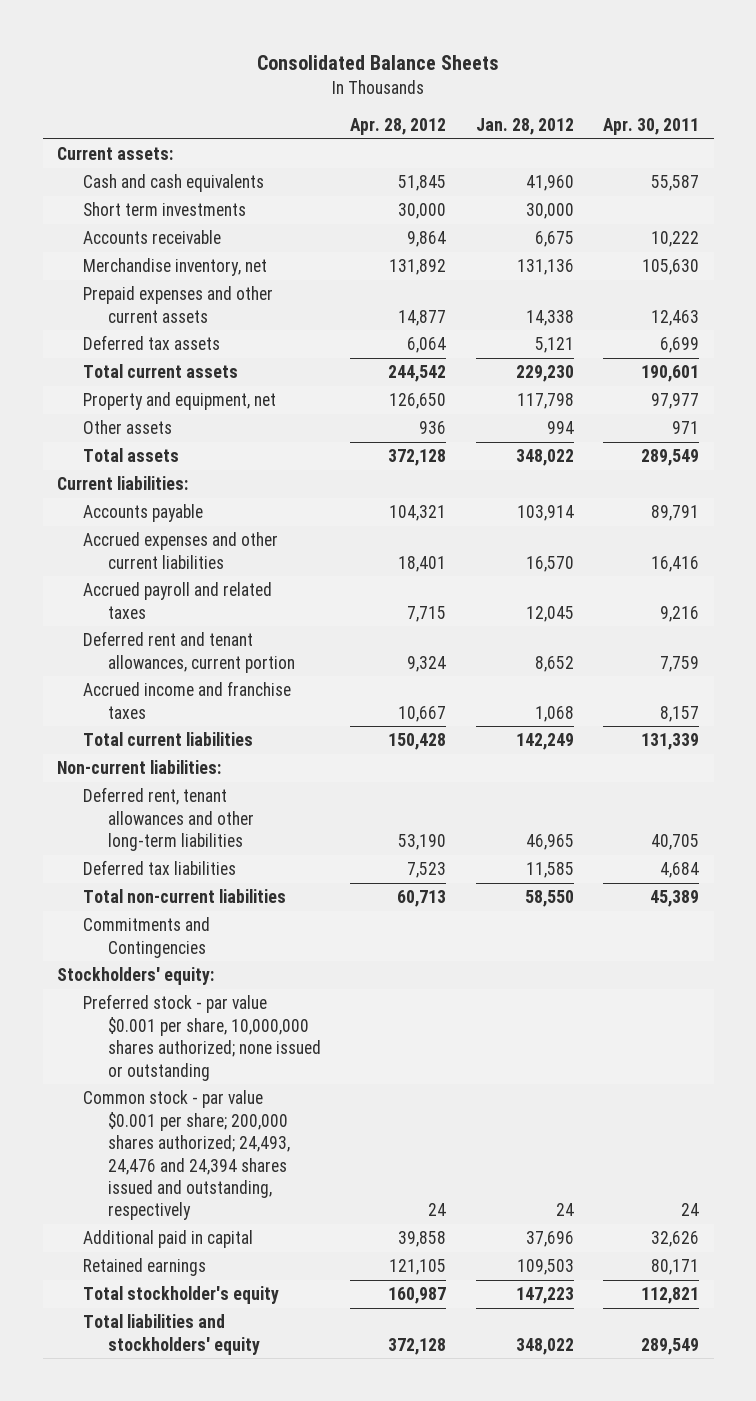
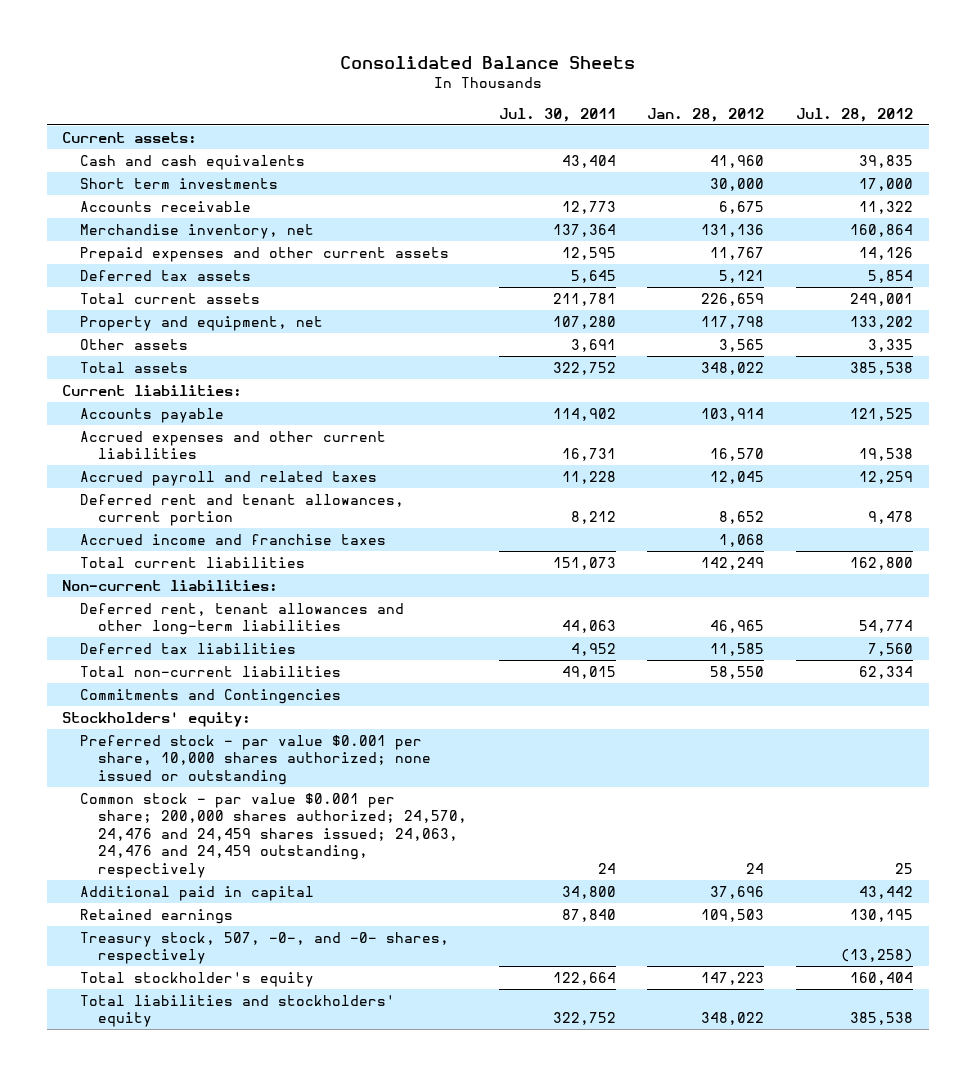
[350,118,447,136] Apr. 28, 2012 -> none
[602,118,699,136] Apr. 30, 2011 -> none
none -> [498,107,616,122] Jul. 30, 2011
none -> [795,107,913,122] Jul. 28, 2012
[525,309,574,326] 14,338 -> [710,246,765,260] 11,767
[515,365,574,383] 229,230 -> [701,292,765,306] 226,659
[546,421,574,435] 994 -> [719,338,765,352] 3,565
[82,994,322,1081] Preferred stock - par value $0.001 per share, 10,000,000 shares authorized; none issued or outstanding -> [80,734,432,785] Preferred stock - par value $0.001 per share, 10,000 shares authorized; none issued or outstanding
[82,1090,291,1221] Common stock - par value $0.001 per share; 200,000 shares authorized; 24,493, 24,476 and 24,394 shares issued and outstanding, respectively -> [80,792,468,878] Common stock - par value $0.001 per share; 200,000 shares authorized; 24,570, 24,476 and 24,459 shares issued; 24,063, 24,476 and 24,459 outstanding, respectively
none -> [80,931,450,965] Treasury stock, 507, -0-, and -0- shares, respectively

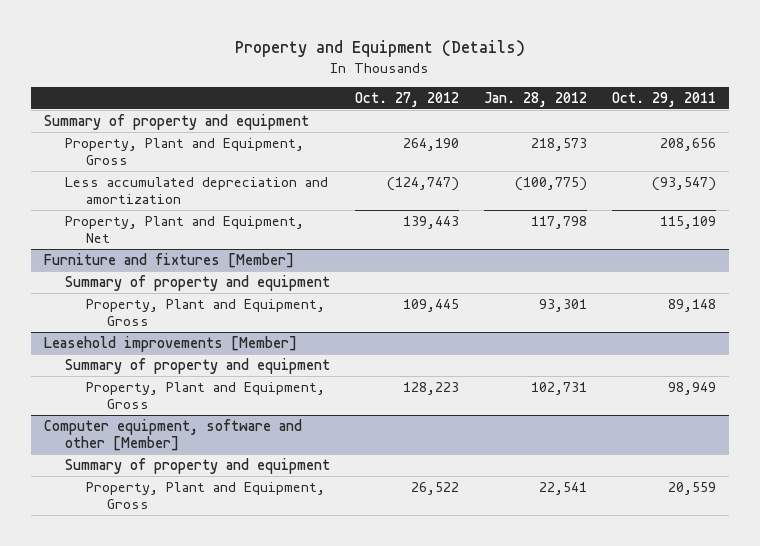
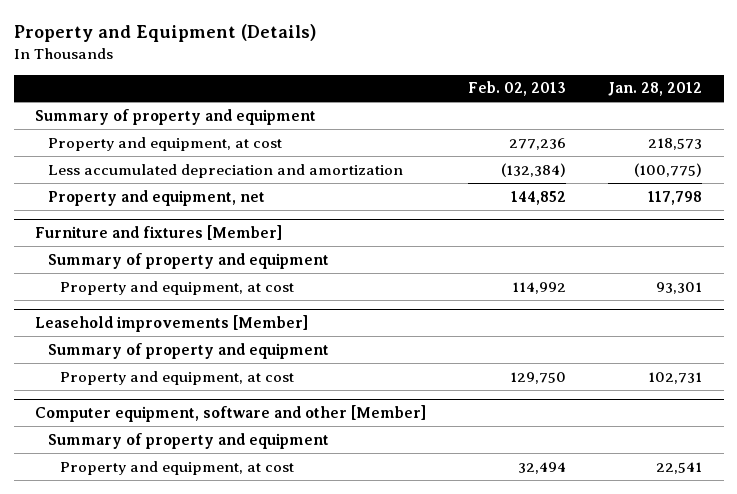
[355,91,460,107] Oct. 27, 2012 -> none
[612,91,717,107] Oct. 29, 2011 -> none
none -> [468,81,567,97] Feb. 02, 2013
[64,137,304,166] Property, Plant and Equipment, Gross -> [47,136,282,151] Property and equipment, at cost
[64,215,304,244] Property, Plant and Equipment, Net -> [47,189,265,206] Property and equipment, net
[86,298,326,327] Property, Plant and Equipment, Gross -> [60,280,295,295] Property and equipment, at cost
[86,381,326,410] Property, Plant and Equipment, Gross -> [60,370,295,385] Property and equipment, at cost
[86,481,326,510] Property, Plant and Equipment, Gross -> [60,460,295,475] Property and equipment, at cost

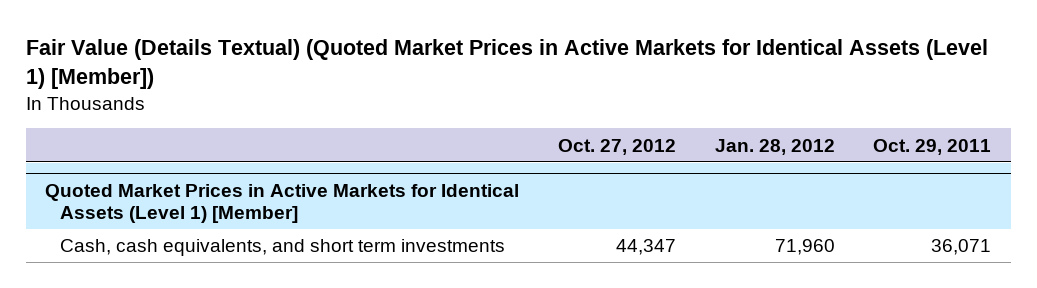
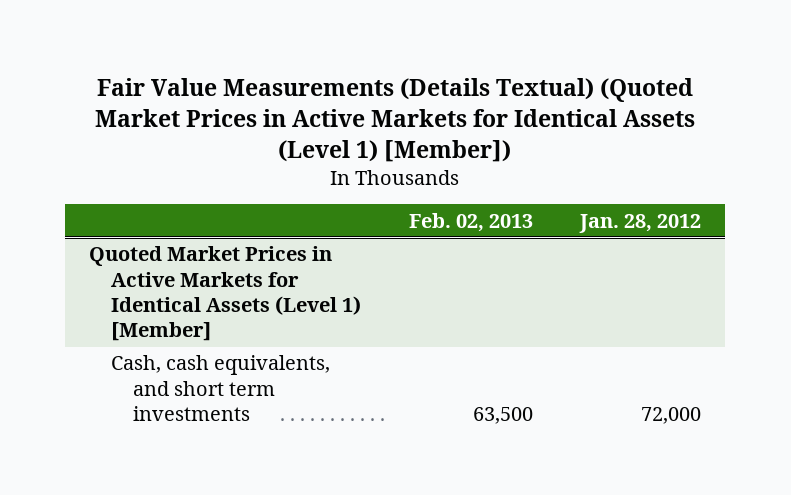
[26,39,989,90] Fair Value (Details Textual) (Quoted Market Prices in Active Markets for Identical Assets (Level 1) [Member]) -> [95,78,696,162] Fair Value Measurements (Details Textual) (Quoted Market Prices in Active Markets for Identical Assets (Level 1) [Member])
[558,138,677,155] Oct. 27, 2012 -> none
[873,138,992,155] Oct. 29, 2011 -> none
none -> [408,212,533,232] Feb. 02, 2013
[774,239,835,256] 71,960 -> [641,407,702,425] 72,000

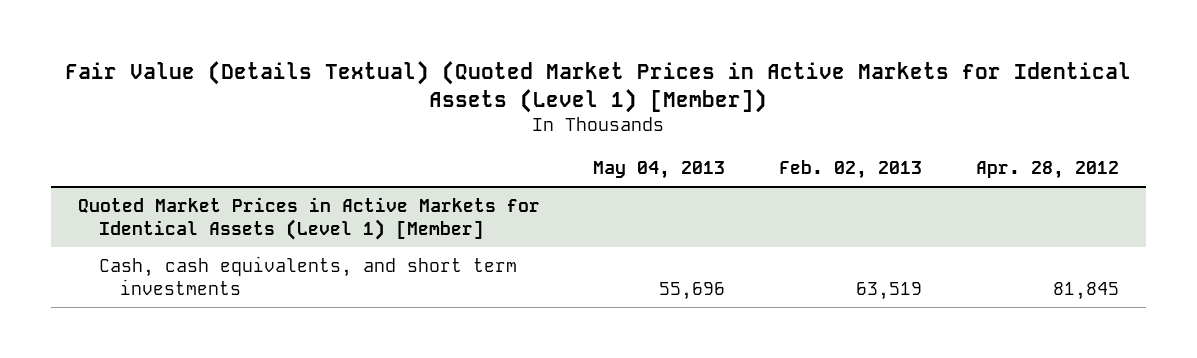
[95,78,696,162] Fair Value Measurements (Details Textual) (Quoted Market Prices in Active Markets for Identical Assets (Level 1) [Member]) -> [65,60,1132,113] Fair Value (Details Textual) (Quoted Market Prices in Active Markets for Identical Assets (Level 1) [Member])
[579,213,702,233] Jan. 28, 2012 -> none
none -> [593,161,726,180] May 04, 2013
none -> [976,161,1120,180] Apr. 28, 2012
[472,407,533,425] 63,500 -> [856,282,923,301] 63,519

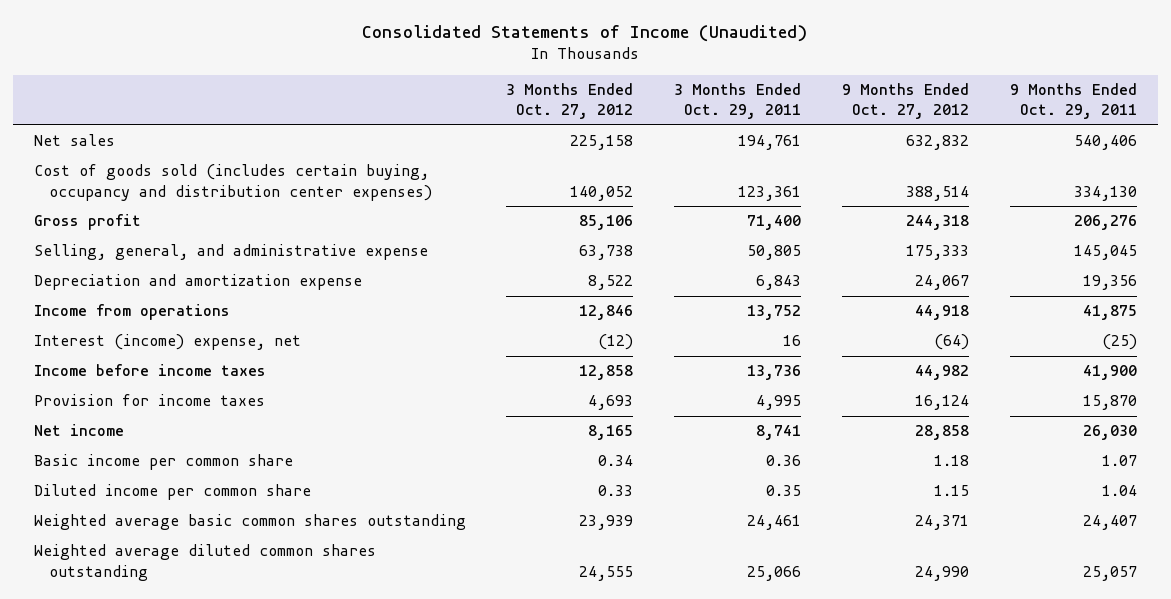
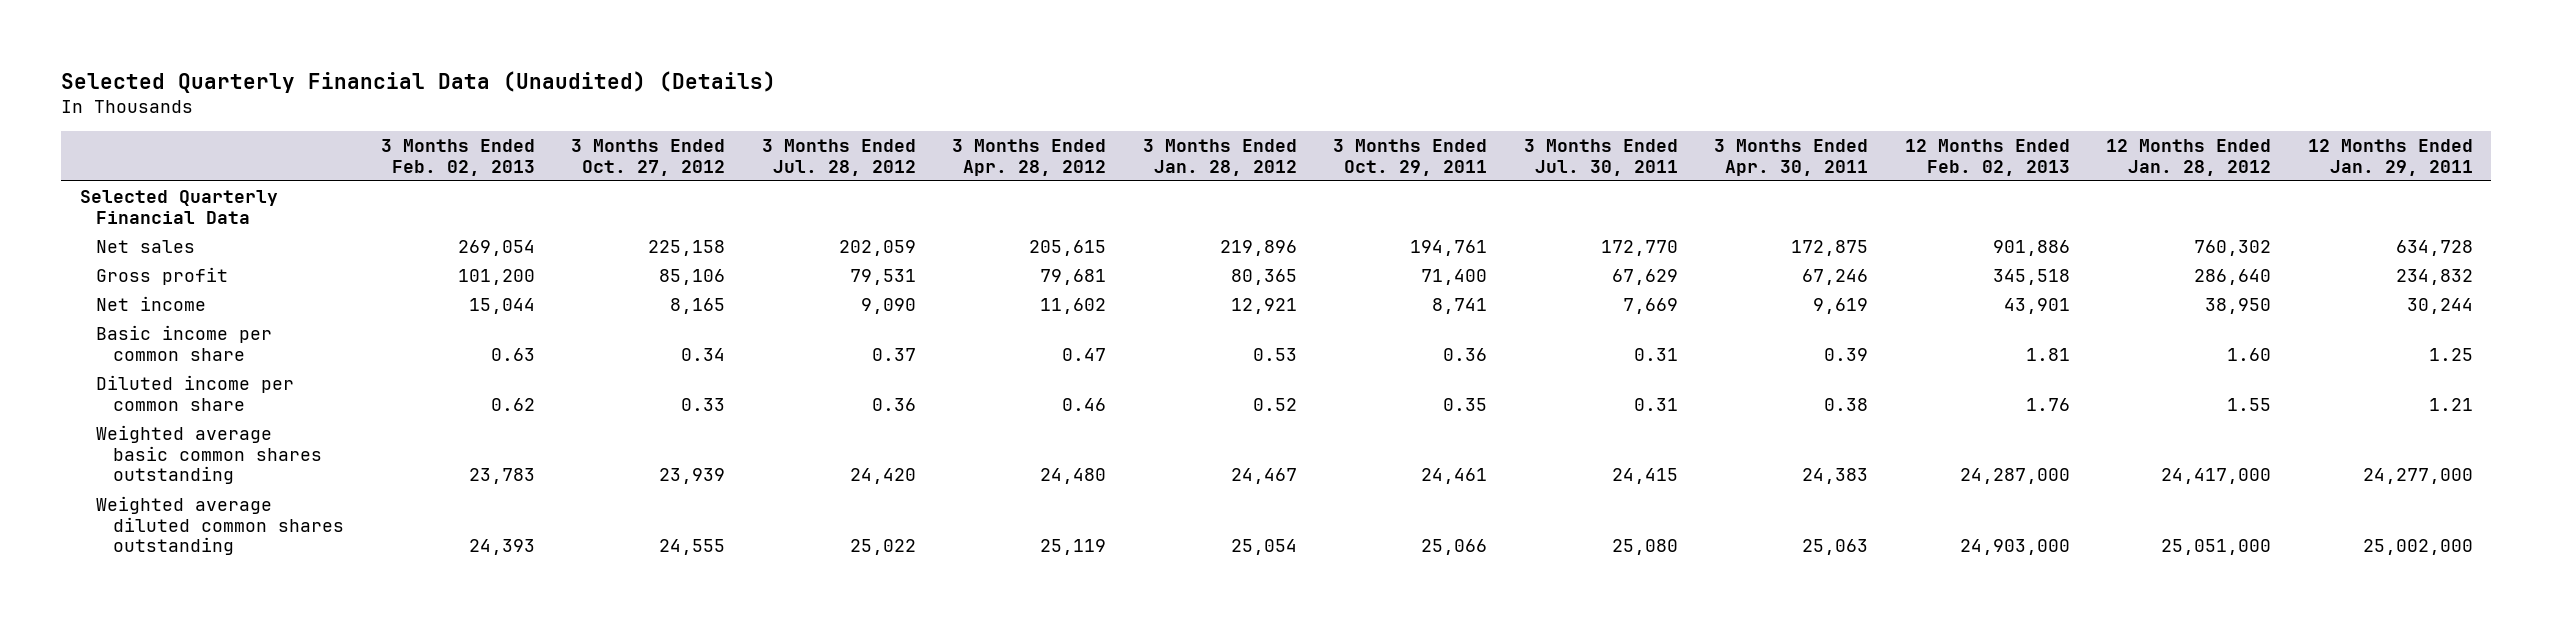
[362,24,808,42] Consolidated Statements of Income (Unaudited) -> [61,71,777,94] Selected Quarterly Financial Data (Unaudited) (Details)
[842,83,970,120] 9 Months Ended Oct. 27, 2012 -> none
[1010,83,1138,120] 9 Months Ended Oct. 29, 2011 -> none
none -> [380,139,535,176] 3 Months Ended Feb. 02, 2013
none -> [761,139,916,176] 3 Months Ended Jul. 28, 2012
none -> [952,139,1107,176] 3 Months Ended Apr. 28, 2012
none -> [1142,139,1297,176] 3 Months Ended Jan. 28, 2012
none -> [1523,139,1678,176] 3 Months Ended Jul. 30, 2011
none -> [1714,139,1869,176] 3 Months Ended Apr. 30, 2011
none -> [1904,139,2070,176] 12 Months Ended Feb. 02, 2013
none -> [2106,139,2272,176] 12 Months Ended Jan. 28, 2012
none -> [2307,139,2473,176] 12 Months Ended Jan. 29, 2011
none -> [79,190,278,224] Selected Quarterly Financial Data
[33,164,433,201] Cost of goods sold (includes certain buying, occupancy and distribution center expenses) -> none
[33,244,428,261] Selling, general, and administrative expense -> none
[33,274,362,291] Depreciation and amortization expense -> none
[33,304,230,321] Income from operations -> none
[33,334,301,351] Interest (income) expense, net -> none
[33,364,266,377] Income before income taxes -> none
[33,394,265,407] Provision for income taxes -> none

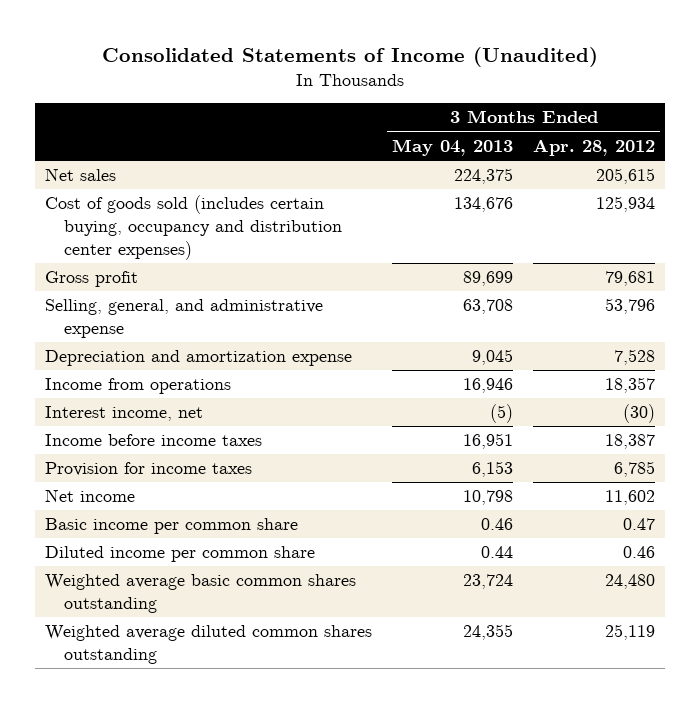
[61,71,777,94] Selected Quarterly Financial Data (Unaudited) (Details) -> [101,46,598,67] Consolidated Statements of Income (Unaudited)
[380,139,535,176] 3 Months Ended Feb. 02, 2013 -> none
[571,139,726,176] 3 Months Ended Oct. 27, 2012 -> none
[761,139,916,176] 3 Months Ended Jul. 28, 2012 -> none
[1142,139,1297,176] 3 Months Ended Jan. 28, 2012 -> none
[1333,139,1488,176] 3 Months Ended Oct. 29, 2011 -> none
[1523,139,1678,176] 3 Months Ended Jul. 30, 2011 -> none
[1714,139,1869,176] 3 Months Ended Apr. 30, 2011 -> none
[1904,139,2070,176] 12 Months Ended Feb. 02, 2013 -> none
[2106,139,2272,176] 12 Months Ended Jan. 28, 2012 -> none
[2307,139,2473,176] 12 Months Ended Jan. 29, 2011 -> none
none -> [391,138,513,156] May 04, 2013
[79,190,278,224] Selected Quarterly Financial Data -> none
none -> [44,195,342,260] Cost of goods sold (includes certain buying, occupancy and distribution center expenses)
none -> [44,299,323,339] Selling, general, and administrative expense
none -> [44,350,352,367] Depreciation and amortization expense
none -> [44,378,231,395] Income from operations
none -> [44,406,203,422] Interest income, net
none -> [44,434,262,447] Income before income taxes
none -> [44,462,252,477] Provision for income taxes

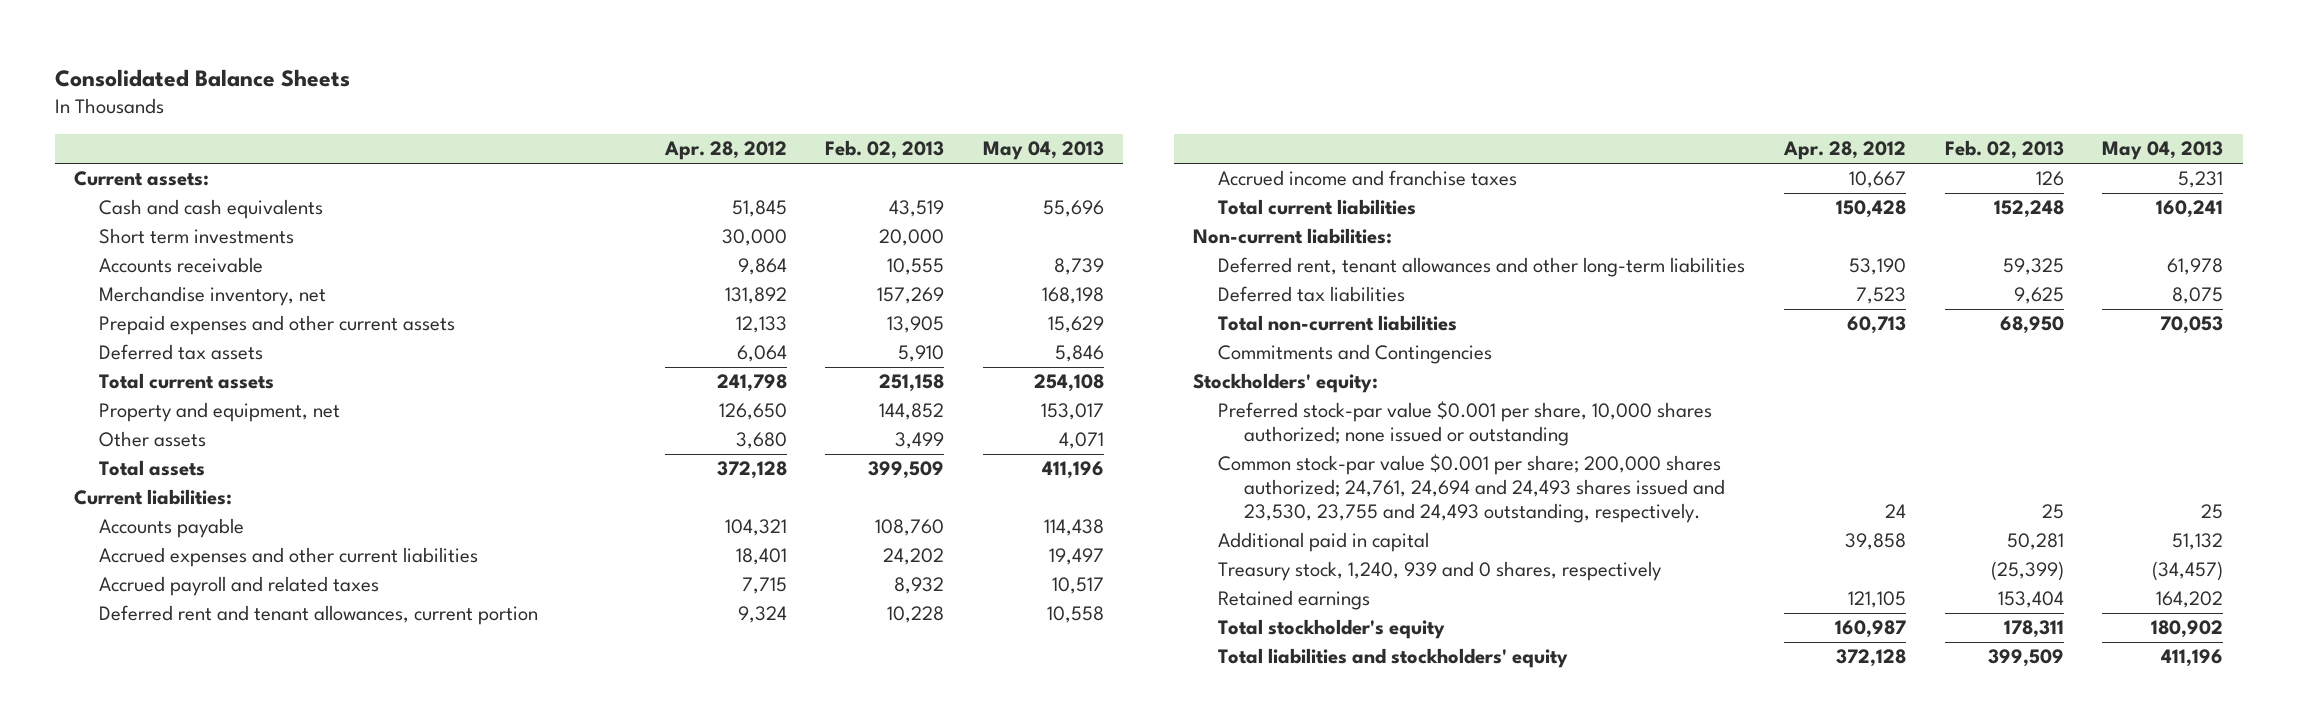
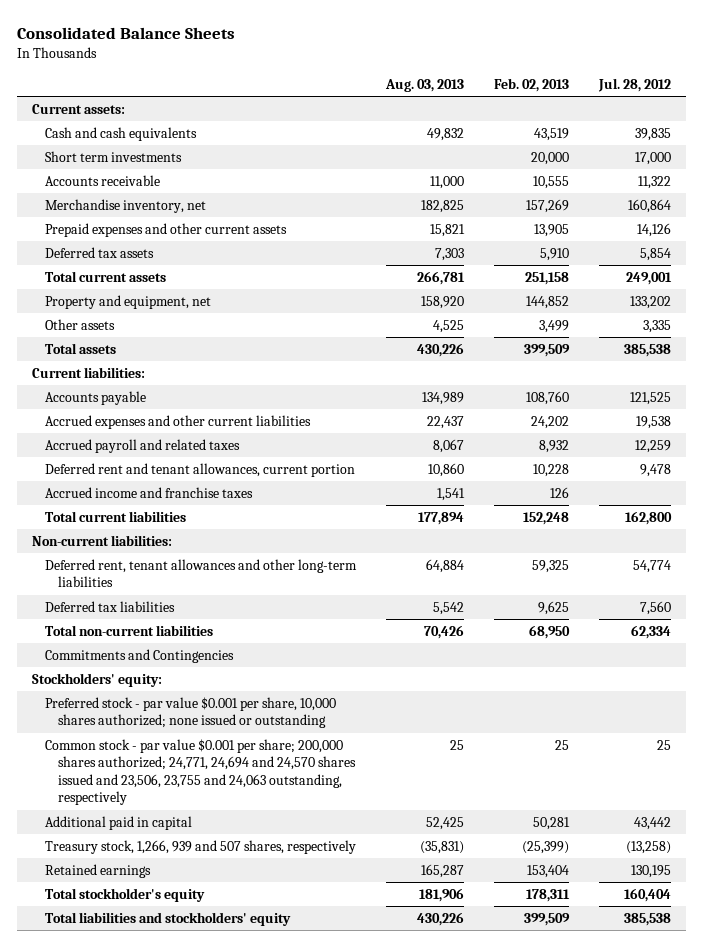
[663,141,787,161] Apr. 28, 2012 -> none
[982,141,1104,161] May 04, 2013 -> none
none -> [384,79,464,93] Aug. 03, 2013
none -> [597,78,671,93] Jul. 28, 2012
[1218,401,1713,447] Preferred stock-par value $0.001 per share, 10,000 shares authorized; none issued or outstanding -> [44,696,336,729] Preferred stock - par value $0.001 per share, 10,000 shares authorized; none issued or outstanding
[1218,454,1725,524] Common stock-par value $0.001 per share; 200,000 shares authorized; 24,761, 24,694 and 24,493 shares issued and 23,530, 23,755 and 24,493 outstanding, respectively. -> [44,738,357,806] Common stock - par value $0.001 per share; 200,000 shares authorized; 24,771, 24,694 and 24,570 shares issued and 23,506, 23,755 and 24,063 outstanding, respectively
[1218,561,1663,582] Treasury stock, 1,240, 939 and 0 shares, respectively -> [44,839,356,854] Treasury stock, 1,266, 939 and 507 shares, respectively

